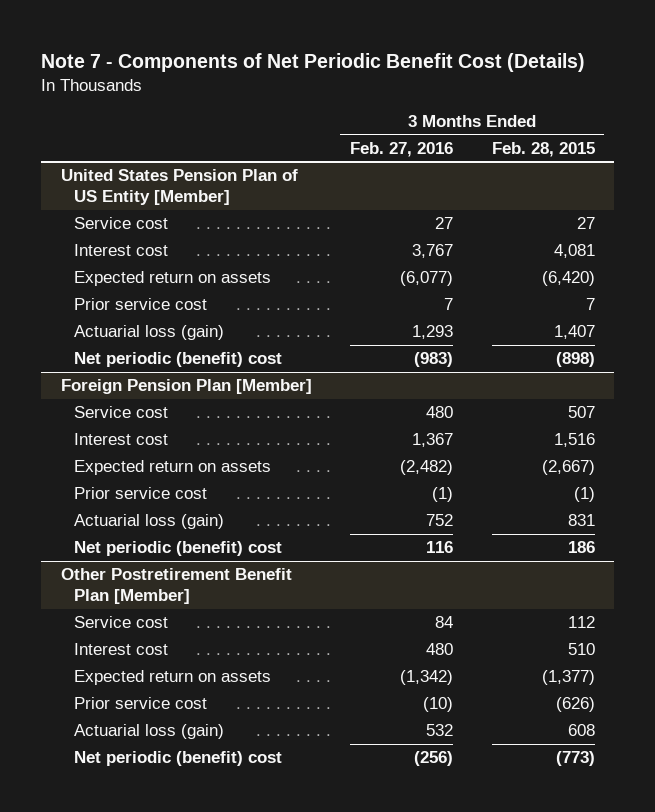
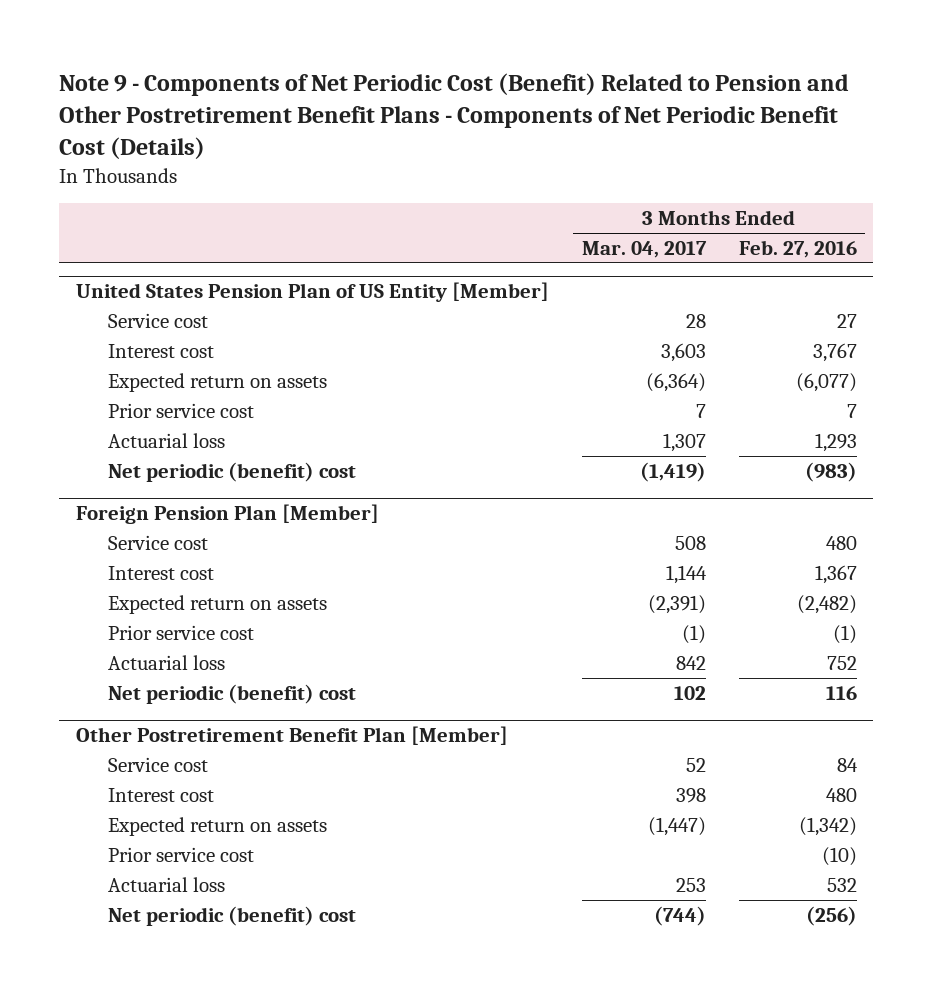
[41,52,586,72] Note 7 - Components of Net Periodic Benefit Cost (Details) -> [59,73,850,160] Note 9 - Components of Net Periodic Cost (Benefit) Related to Pension and Other Postretirement Benefit Plans - Components of Net Periodic Benefit Cost (Details)
[491,141,595,157] Feb. 28, 2015 -> none
none -> [581,240,707,258] Mar. 04, 2017
[73,325,224,341] Actuarial loss (gain) -> [107,432,225,448] Actuarial loss
[73,514,224,530] Actuarial loss (gain) -> [107,654,225,670] Actuarial loss
[73,724,224,740] Actuarial loss (gain) -> [107,876,225,892] Actuarial loss

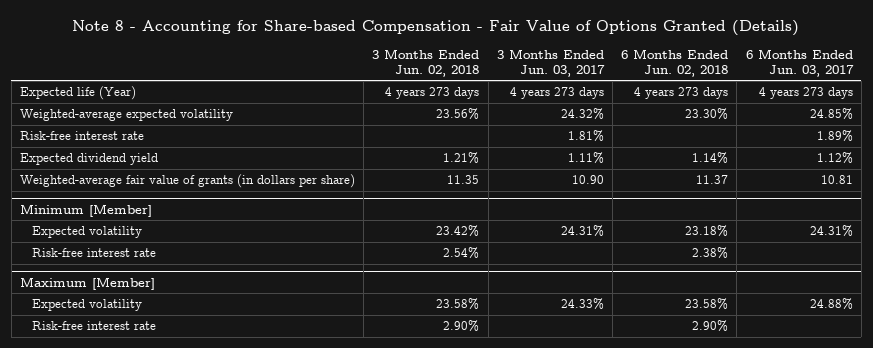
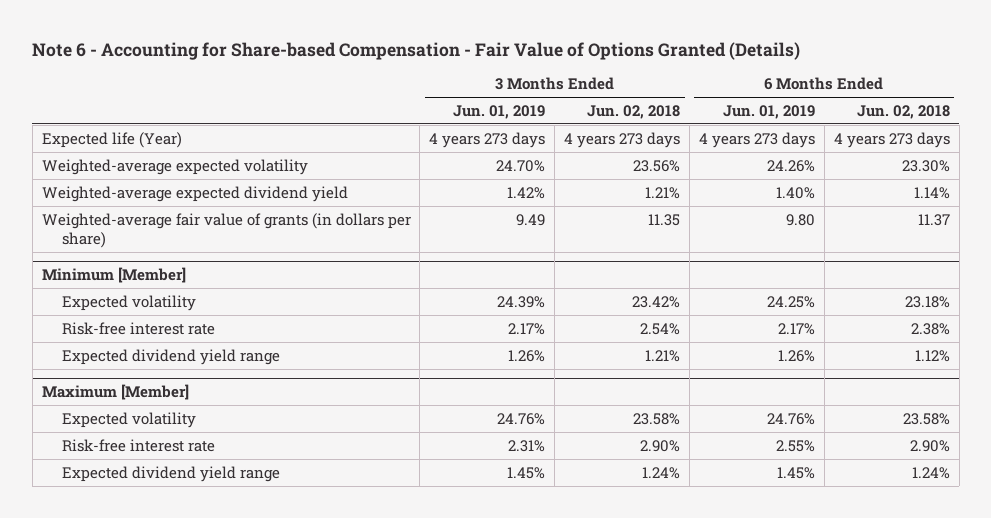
[72,19,800,36] Note 8 - Accounting for Share-based Compensation - Fair Value of Options Granted (Details) -> [32,41,801,60] Note 6 - Accounting for Share-based Compensation - Fair Value of Options Granted (Details)
[496,48,605,77] 3 Months Ended Jun. 03, 2017 -> none
[745,48,854,77] 6 Months Ended Jun. 03, 2017 -> none
none -> [453,104,546,119] Jun. 01, 2019
none -> [722,104,815,119] Jun. 01, 2019
[20,131,145,141] Risk-free interest rate -> none
[20,153,159,166] Expected dividend yield -> [41,185,348,202] Weighted-average expected dividend yield
none -> [62,348,281,365] Expected dividend yield range
none -> [62,465,281,482] Expected dividend yield range

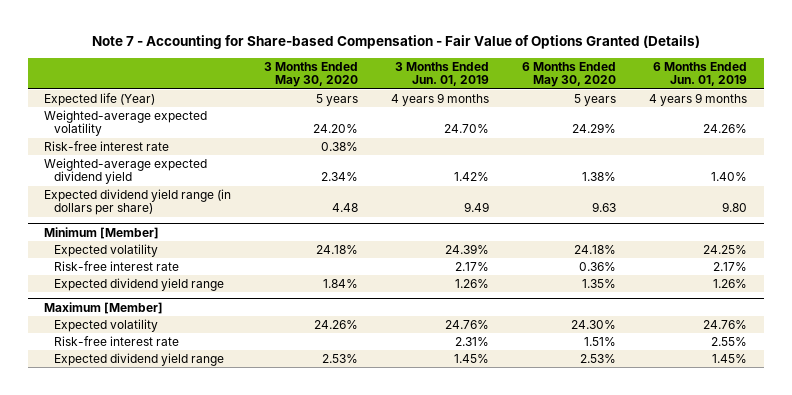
[32,41,801,60] Note 6 - Accounting for Share-based Compensation - Fair Value of Options Granted (Details) -> [91,35,700,50] Note 7 - Accounting for Share-based Compensation - Fair Value of Options Granted (Details)
[587,104,681,119] Jun. 02, 2018 -> none
[856,104,950,119] Jun. 02, 2018 -> none
none -> [264,61,359,88] 3 Months Ended May 30, 2020
none -> [522,61,617,88] 6 Months Ended May 30, 2020
[429,131,546,148] 4 years 273 days -> [391,92,490,106] 4 years 9 months
[698,131,815,148] 4 years 273 days -> [649,92,748,106] 4 years 9 months
none -> [44,140,170,151] Risk-free interest rate
[41,212,411,249] Weighted-average fair value of grants (in dollars per share) -> [44,188,232,216] Expected dividend yield range (in dollars per share)

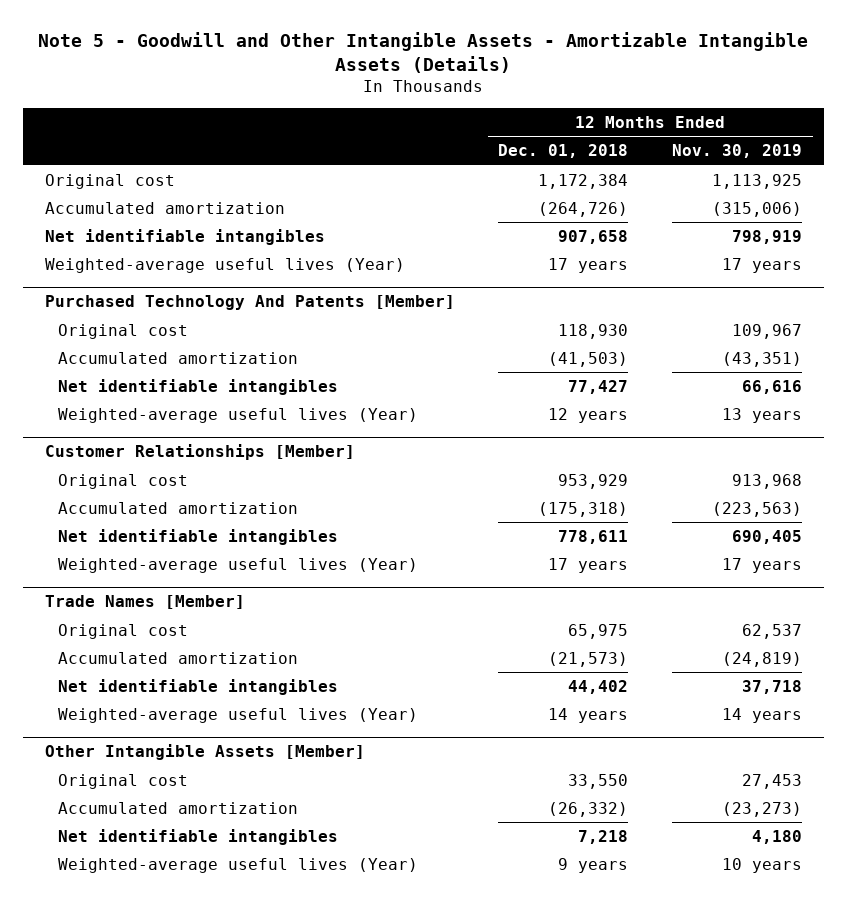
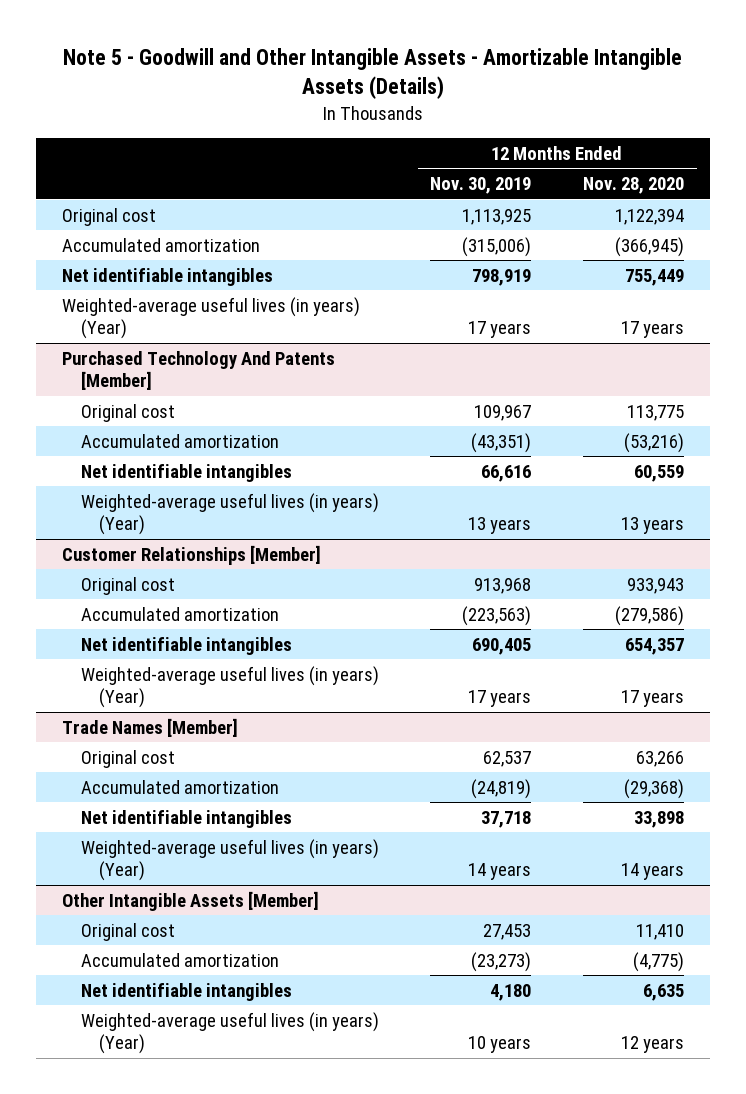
[498,144,629,159] Dec. 01, 2018 -> none
none -> [583,177,685,195] Nov. 28, 2020
[44,257,405,273] Weighted-average useful lives (Year) -> [62,296,361,340] Weighted-average useful lives (in years) (Year)
[57,407,418,423] Weighted-average useful lives (Year) -> [80,492,379,536] Weighted-average useful lives (in years) (Year)
[57,557,418,573] Weighted-average useful lives (Year) -> [80,665,379,709] Weighted-average useful lives (in years) (Year)
[57,707,418,723] Weighted-average useful lives (Year) -> [80,838,379,882] Weighted-average useful lives (in years) (Year)
[57,857,418,873] Weighted-average useful lives (Year) -> [80,1011,379,1055] Weighted-average useful lives (in years) (Year)

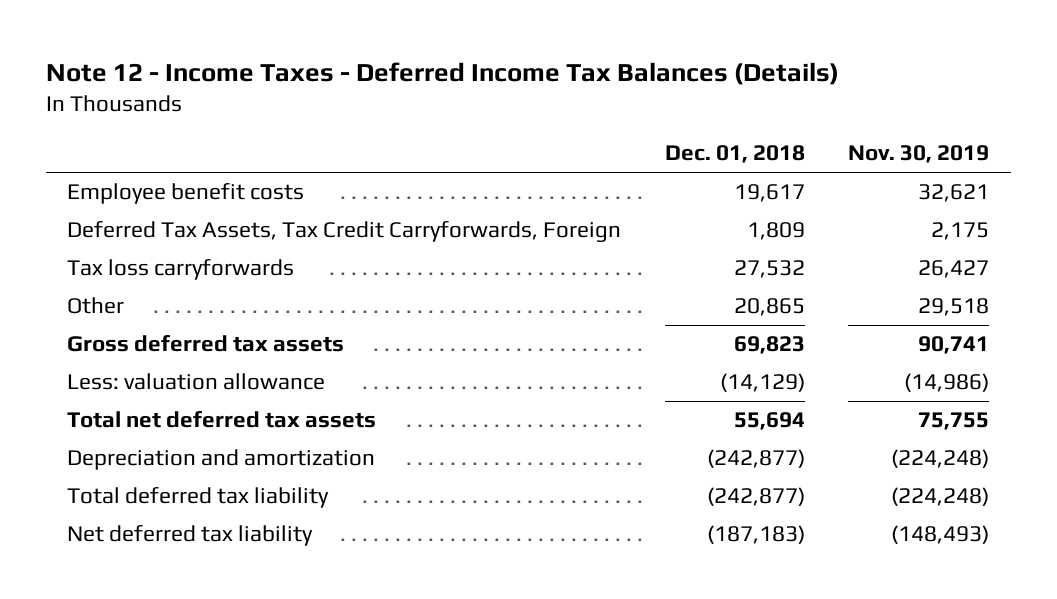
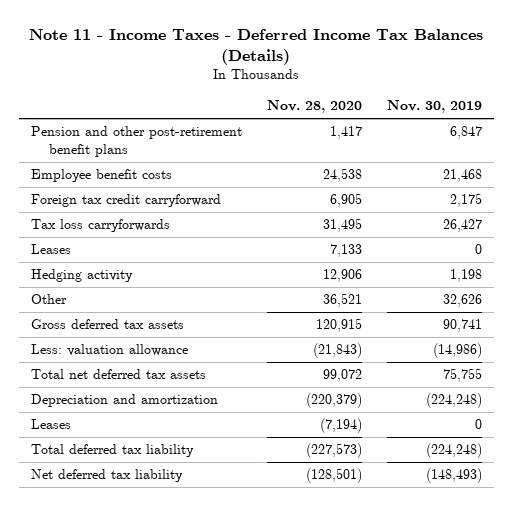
[45,61,839,85] Note 12 - Income Taxes - Deferred Income Tax Balances (Details) -> [29,28,484,65] Note 11 - Income Taxes - Deferred Income Tax Balances (Details)
[664,145,805,164] Dec. 01, 2018 -> none
none -> [266,100,362,114] Nov. 28, 2020
none -> [31,126,243,157] Pension and other post-retirement benefit plans
[918,184,990,203] 32,621 -> [442,169,482,183] 21,468
[67,221,622,243] Deferred Tax Assets, Tax Credit Carryforwards, Foreign -> [31,194,222,208] Foreign tax credit carryforward
none -> [31,244,72,255] Leases
none -> [31,269,134,283] Hedging activity
[918,298,990,317] 29,518 -> [442,294,482,308] 32,626
none -> [31,419,72,430] Leases

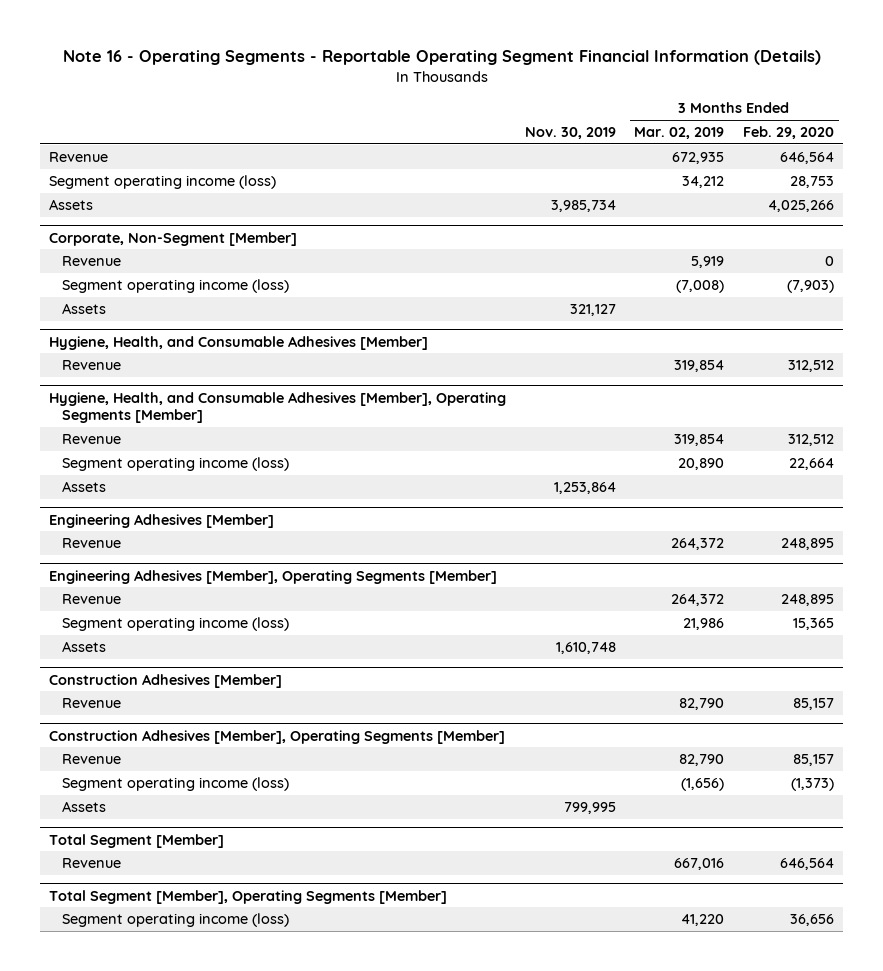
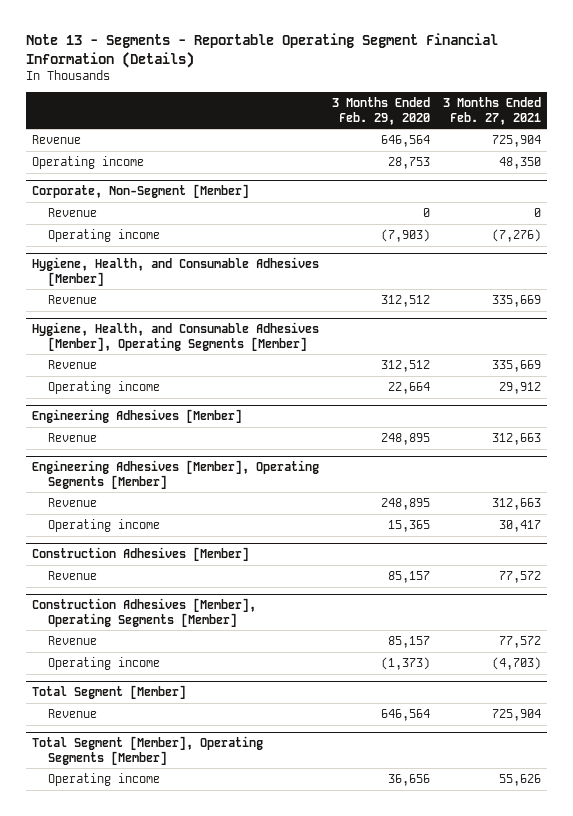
[62,50,821,66] Note 16 - Operating Segments - Reportable Operating Segment Financial Information (Details) -> [25,32,498,68] Note 13 - Segments - Reportable Operating Segment Financial Information (Details)
[524,127,616,140] Nov. 30, 2019 -> none
[634,127,725,140] Mar. 02, 2019 -> none
none -> [442,97,541,125] 3 Months Ended Feb. 27, 2021
[49,199,94,211] Assets -> none
[49,175,277,190] Segment operating income (loss) -> [32,156,145,170] Operating income
[62,303,107,315] Assets -> none
[62,279,290,294] Segment operating income (loss) -> [47,229,160,243] Operating income
[62,481,107,493] Assets -> none
[62,457,290,472] Segment operating income (loss) -> [47,381,160,395] Operating income
[62,641,107,653] Assets -> none
[62,617,290,632] Segment operating income (loss) -> [47,519,160,533] Operating income
[62,801,107,813] Assets -> none
[62,777,290,792] Segment operating income (loss) -> [47,657,160,671] Operating income
[62,913,290,928] Segment operating income (loss) -> [47,773,160,787] Operating income

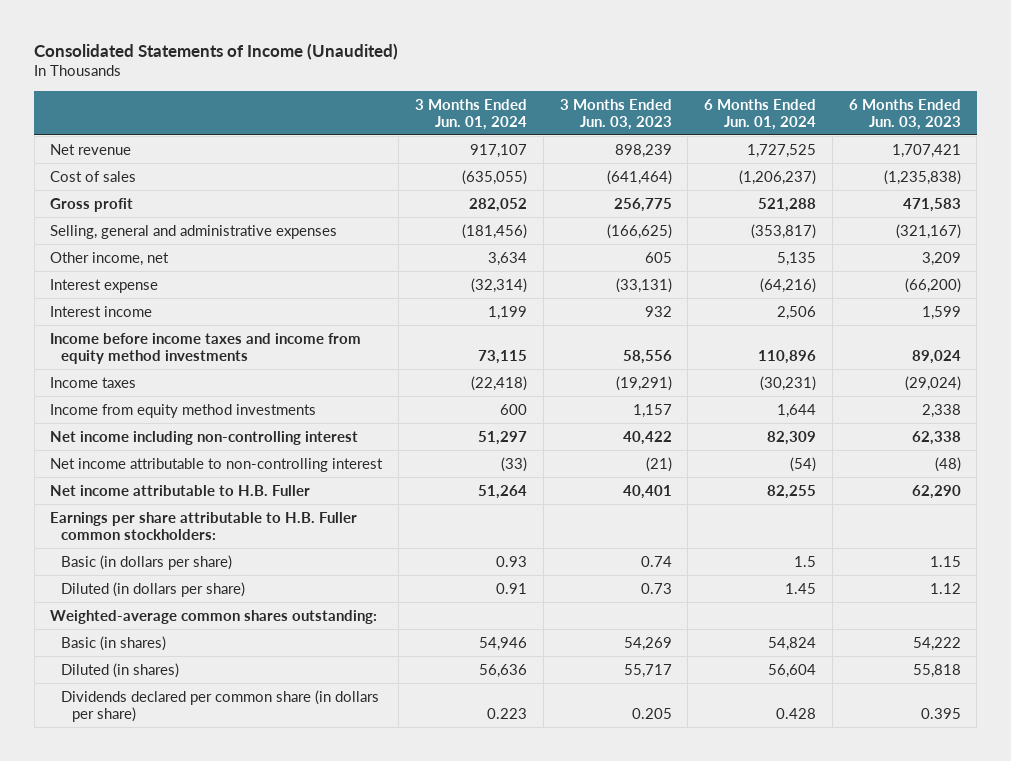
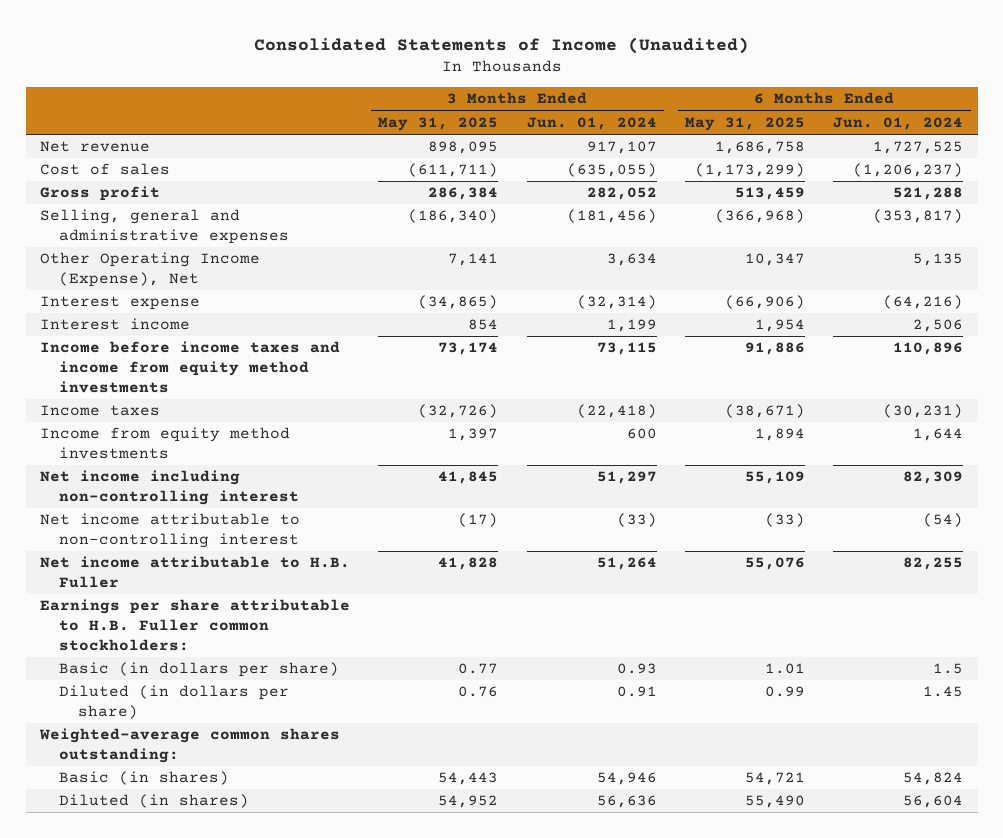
[559,98,672,130] 3 Months Ended Jun. 03, 2023 -> none
[848,98,961,130] 6 Months Ended Jun. 03, 2023 -> none
none -> [378,116,499,131] May 31, 2025
none -> [685,116,806,131] May 31, 2025
[50,251,170,266] Other income, net -> [39,252,260,287] Other Operating Income (Expense), Net
[60,689,379,722] Dividends declared per common share (in dollars per share) -> none

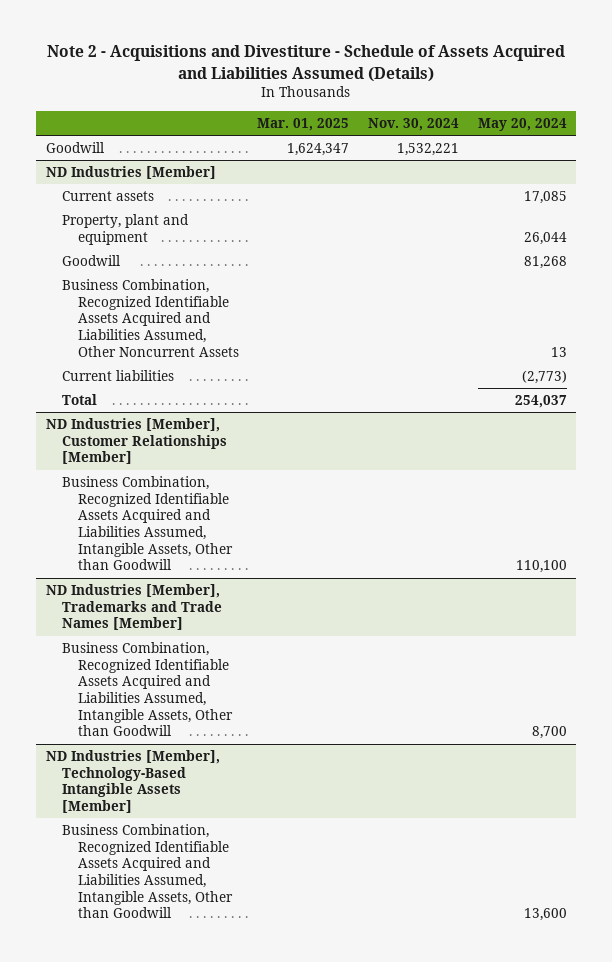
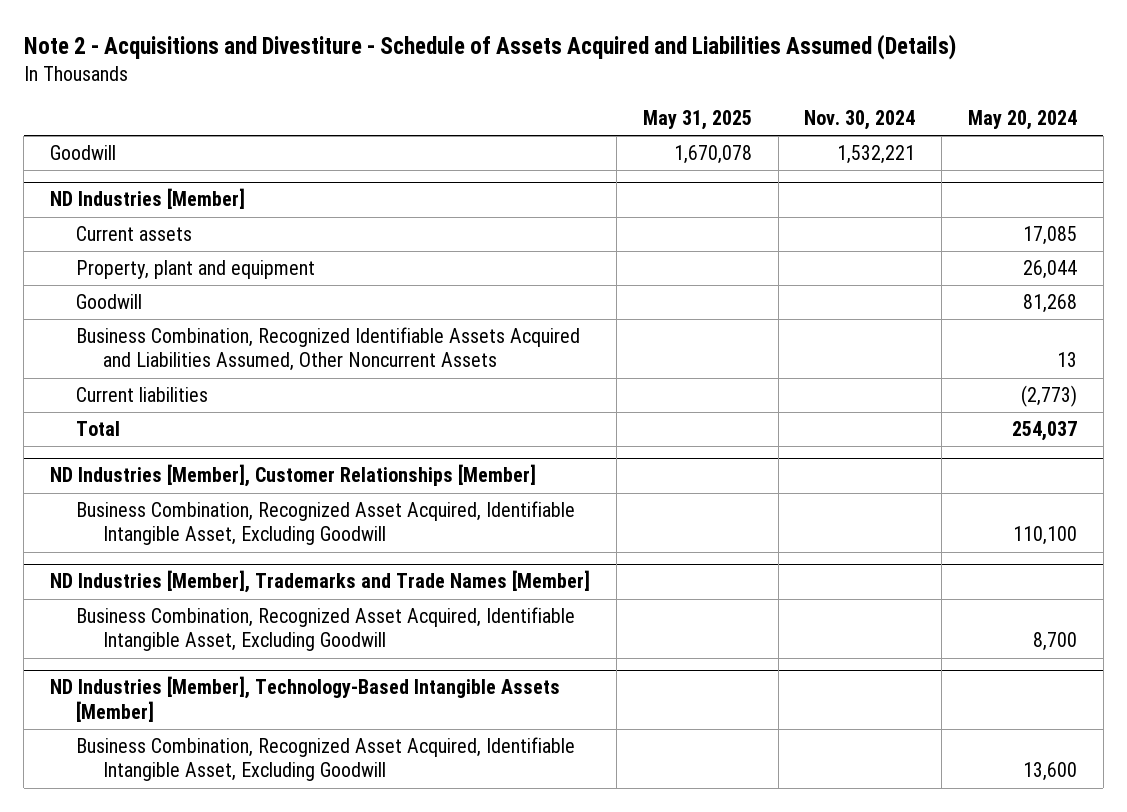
[257,118,350,132] Mar. 01, 2025 -> none
none -> [642,110,752,131] May 31, 2025
[61,476,233,571] Business Combination, Recognized Identifiable Assets Acquired and Liabilities Assumed, Intangible Assets, Other than Goodwill -> [76,501,576,546] Business Combination, Recognized Asset Acquired, Identifiable Intangible Asset, Excluding Goodwill
[61,642,233,737] Business Combination, Recognized Identifiable Assets Acquired and Liabilities Assumed, Intangible Assets, Other than Goodwill -> [76,607,576,652] Business Combination, Recognized Asset Acquired, Identifiable Intangible Asset, Excluding Goodwill
[61,824,233,919] Business Combination, Recognized Identifiable Assets Acquired and Liabilities Assumed, Intangible Assets, Other than Goodwill -> [76,737,576,782] Business Combination, Recognized Asset Acquired, Identifiable Intangible Asset, Excluding Goodwill

